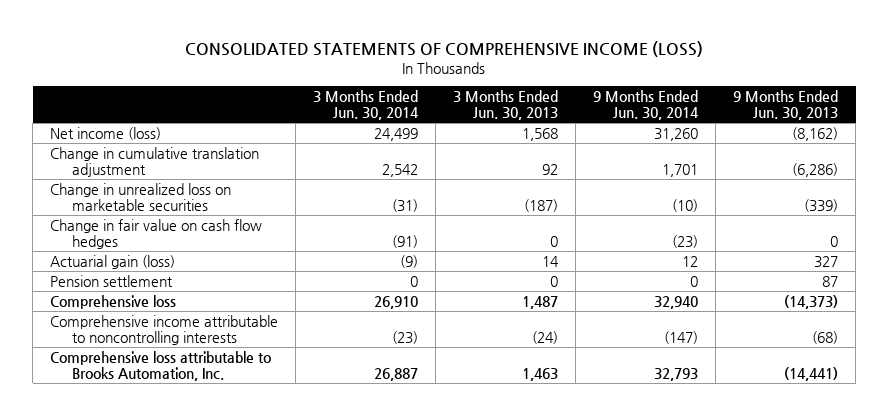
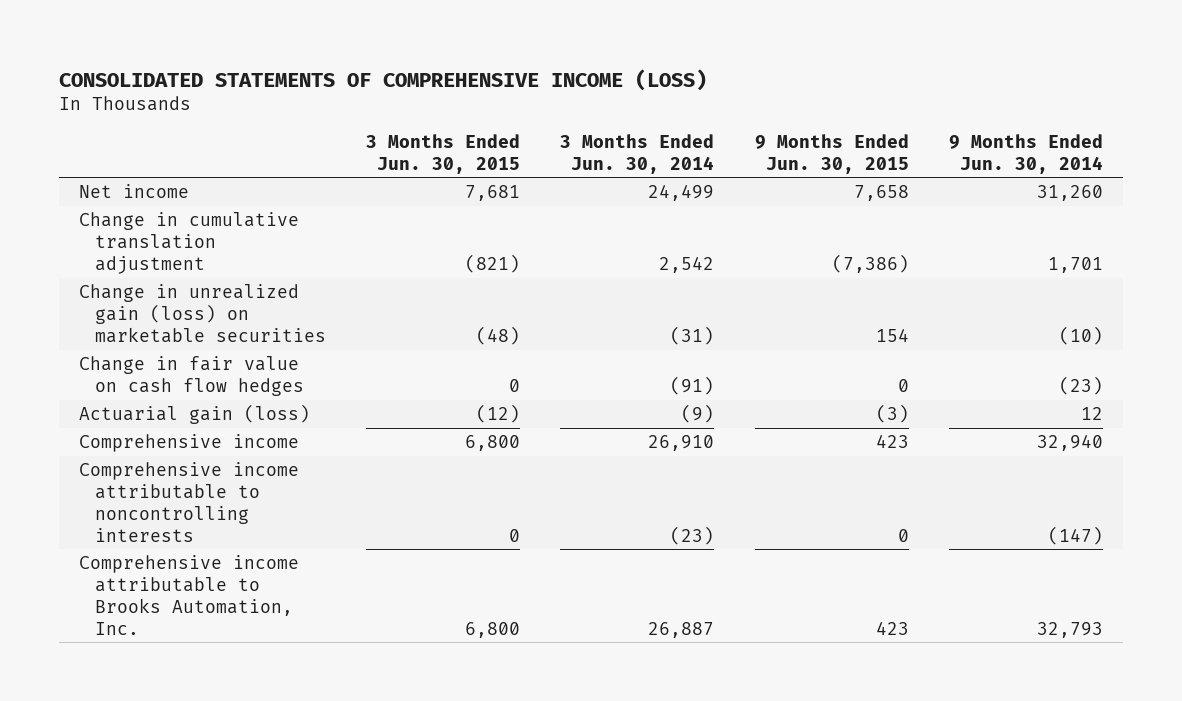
[453,89,559,120] 3 Months Ended Jun. 30, 2013 -> none
[733,89,839,120] 9 Months Ended Jun. 30, 2013 -> none
none -> [366,133,521,174] 3 Months Ended Jun. 30, 2015
none -> [754,133,909,174] 9 Months Ended Jun. 30, 2015
[50,126,162,140] Net income (loss) -> [79,183,190,198] Net income
[50,182,232,211] Change in unrealized loss on marketable securities -> [79,283,326,343] Change in unrealized gain (loss) on marketable securities
[50,274,174,287] Pension settlement -> none
[50,294,177,309] Comprehensive loss -> [79,433,300,452] Comprehensive income
[50,350,272,381] Comprehensive loss attributable to Brooks Automation, Inc. -> [79,554,300,635] Comprehensive income attributable to Brooks Automation, Inc.

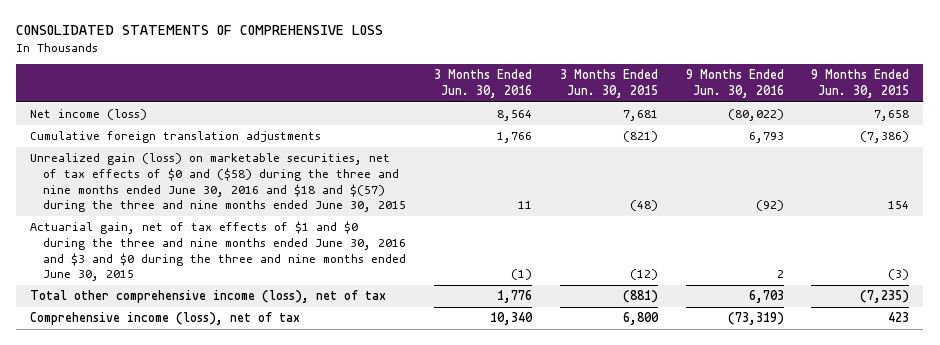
[59,68,708,91] CONSOLIDATED STATEMENTS OF COMPREHENSIVE INCOME (LOSS) -> [16,25,384,36] CONSOLIDATED STATEMENTS OF COMPREHENSIVE LOSS
[560,133,715,174] 3 Months Ended Jun. 30, 2014 -> none
[948,133,1103,174] 9 Months Ended Jun. 30, 2014 -> none
none -> [434,69,533,99] 3 Months Ended Jun. 30, 2016
none -> [685,69,784,99] 9 Months Ended Jun. 30, 2016
[79,355,304,396] Change in fair value on cash flow hedges -> none
[79,461,300,542] Comprehensive income attributable to noncontrolling interests -> none
[79,183,190,198] Net income -> [30,109,148,121] Net income (loss)
[79,211,300,274] Change in cumulative translation adjustment -> [30,131,322,144] Cumulative foreign translation adjustments
[79,283,326,343] Change in unrealized gain (loss) on marketable securities -> [30,153,407,213] Unrealized gain (loss) on marketable securities, net of tax effects of $0 and ($58) during the three and nine months ended June 30, 2016 and $18 and $(57) during the three and nine months ended June 30, 2015
[79,403,311,424] Actuarial gain (loss) -> [30,221,407,282] Actuarial gain, net of tax effects of $1 and $0 during the three and nine months ended June 30, 2016 and $3 and $0 during the three and nine months ended June 30, 2015
[79,433,300,452] Comprehensive income -> [30,290,387,304] Total other comprehensive income (loss), net of tax
[465,434,521,451] 6,800 -> [622,290,658,304] (881)
[875,433,909,448] 423 -> [860,290,910,304] (7,235)
[79,554,300,635] Comprehensive income attributable to Brooks Automation, Inc. -> [30,312,301,326] Comprehensive income (loss), net of tax

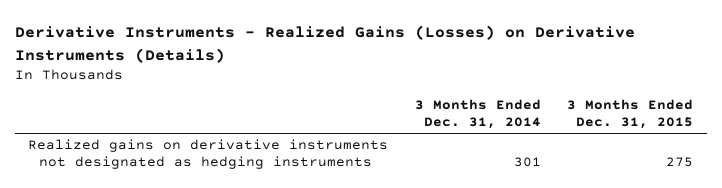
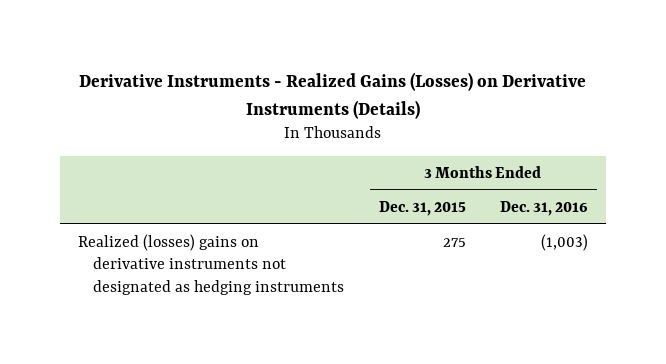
[414,99,541,130] 3 Months Ended Dec. 31, 2014 -> none
none -> [500,200,589,216] Dec. 31, 2016
[28,139,389,170] Realized gains on derivative instruments not designated as hedging instruments -> [77,233,344,296] Realized (losses) gains on derivative instruments not designated as hedging instruments

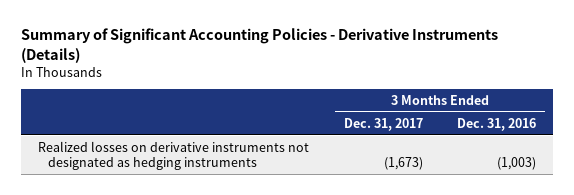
[78,72,586,119] Derivative Instruments - Realized Gains (Losses) on Derivative Instruments (Details) -> [20,28,498,63] Summary of Significant Accounting Policies - Derivative Instruments (Details)
[378,200,466,216] Dec. 31, 2015 -> none
none -> [343,117,423,131] Dec. 31, 2017
[77,233,344,296] Realized (losses) gains on derivative instruments not designated as hedging instruments -> [38,140,310,171] Realized losses on derivative instruments not designated as hedging instruments

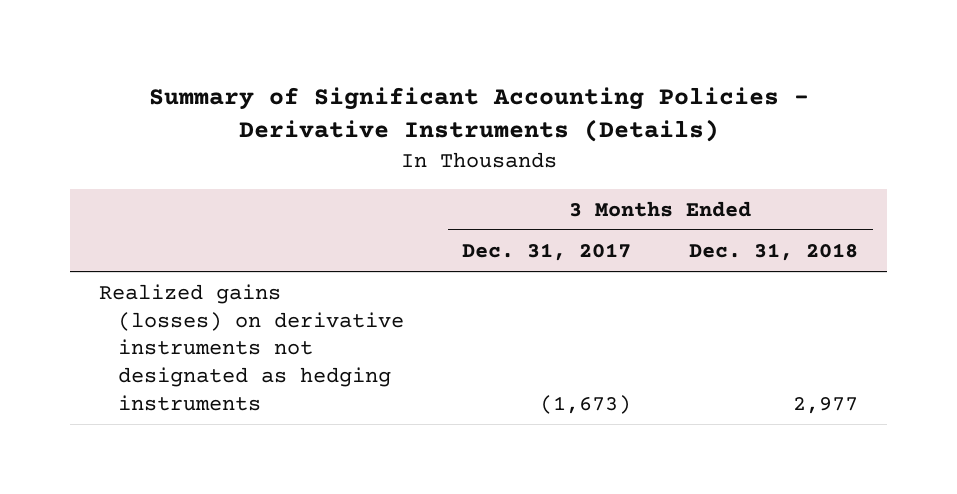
[457,117,537,131] Dec. 31, 2016 -> none
none -> [689,242,859,261] Dec. 31, 2018
[38,140,310,171] Realized losses on derivative instruments not designated as hedging instruments -> [98,283,405,412] Realized gains (losses) on derivative instruments not designated as hedging instruments

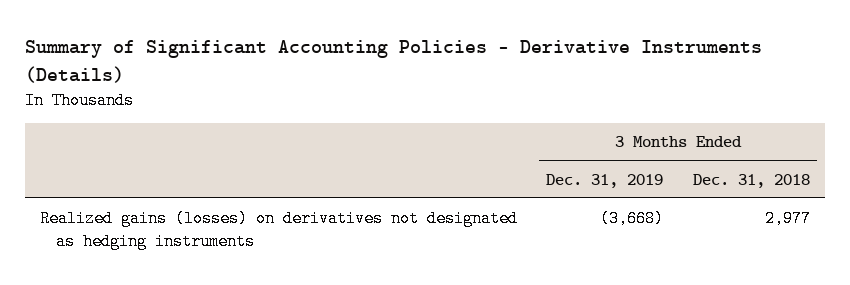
[462,242,632,261] Dec. 31, 2017 -> none
none -> [546,173,664,188] Dec. 31, 2019
[98,283,405,412] Realized gains (losses) on derivative instruments not designated as hedging instruments -> [39,210,518,251] Realized gains (losses) on derivatives not designated as hedging instruments

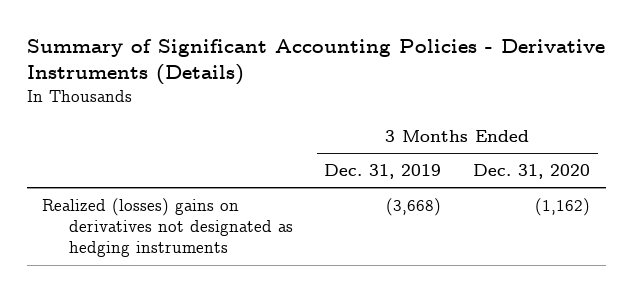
[692,173,810,188] Dec. 31, 2018 -> none
none -> [473,163,591,179] Dec. 31, 2020
[39,210,518,251] Realized gains (losses) on derivatives not designated as hedging instruments -> [42,197,293,258] Realized (losses) gains on derivatives not designated as hedging instruments

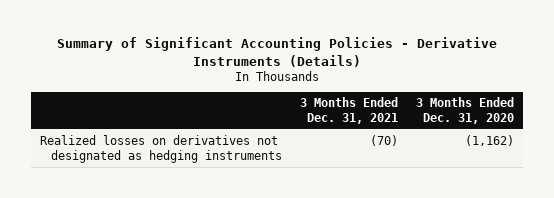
[324,163,442,179] Dec. 31, 2019 -> none
none -> [300,97,399,124] 3 Months Ended Dec. 31, 2021
[42,197,293,258] Realized (losses) gains on derivatives not designated as hedging instruments -> [39,135,282,163] Realized losses on derivatives not designated as hedging instruments

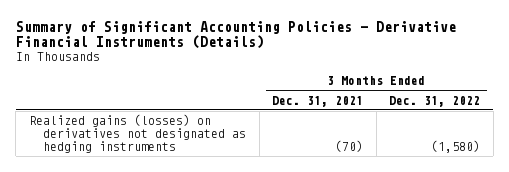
[56,37,497,67] Summary of Significant Accounting Policies - Derivative Instruments (Details) -> [15,20,456,50] Summary of Significant Accounting Policies - Derivative Financial Instruments (Details)
[416,97,515,124] 3 Months Ended Dec. 31, 2020 -> none
none -> [389,95,481,107] Dec. 31, 2022
[39,135,282,163] Realized losses on derivatives not designated as hedging instruments -> [28,114,247,154] Realized gains (losses) on derivatives not designated as hedging instruments

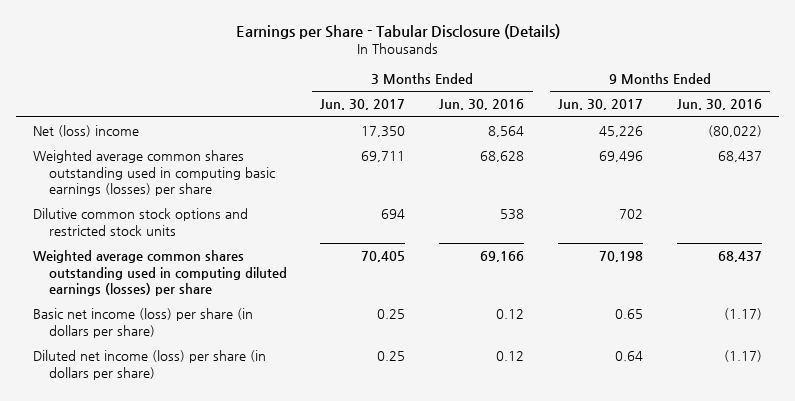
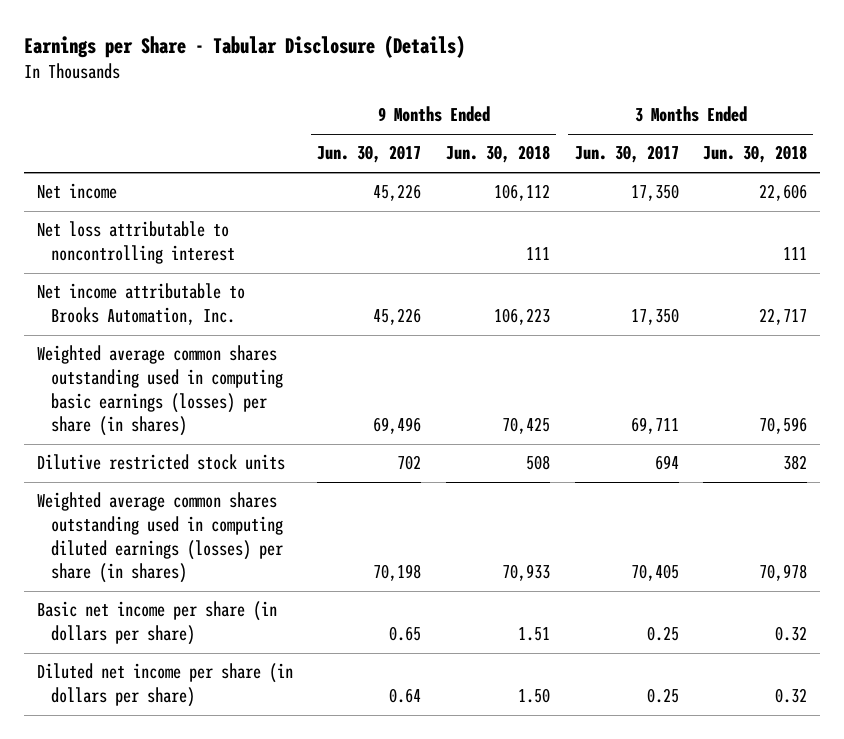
[439,99,525,111] Jun. 30, 2016 -> none
[676,99,762,111] Jun. 30, 2016 -> none
none -> [445,145,550,164] Jun. 30, 2018
none -> [703,145,808,164] Jun. 30, 2018
none -> [36,183,117,200] Net income
none -> [36,221,236,265] Net loss attributable to noncontrolling interest
[33,125,140,138] Net (loss) income -> [36,283,245,326] Net income attributable to Brooks Automation, Inc.
[33,150,275,196] Weighted average common shares outstanding used in computing basic earnings (losses) per share -> [36,345,284,437] Weighted average common shares outstanding used in computing basic earnings (losses) per share (in shares)
[33,208,249,236] Dilutive common stock options and restricted stock units -> [36,454,285,471] Dilutive restricted stock units
[33,250,287,296] Weighted average common shares outstanding used in computing diluted earnings (losses) per share -> [36,492,284,584] Weighted average common shares outstanding used in computing diluted earnings (losses) per share (in shares)
[33,308,254,338] Basic net income (loss) per share (in dollars per share) -> [36,601,277,646] Basic net income per share (in dollars per share)
[33,350,267,380] Diluted net income (loss) per share (in dollars per share) -> [36,663,293,708] Diluted net income per share (in dollars per share)

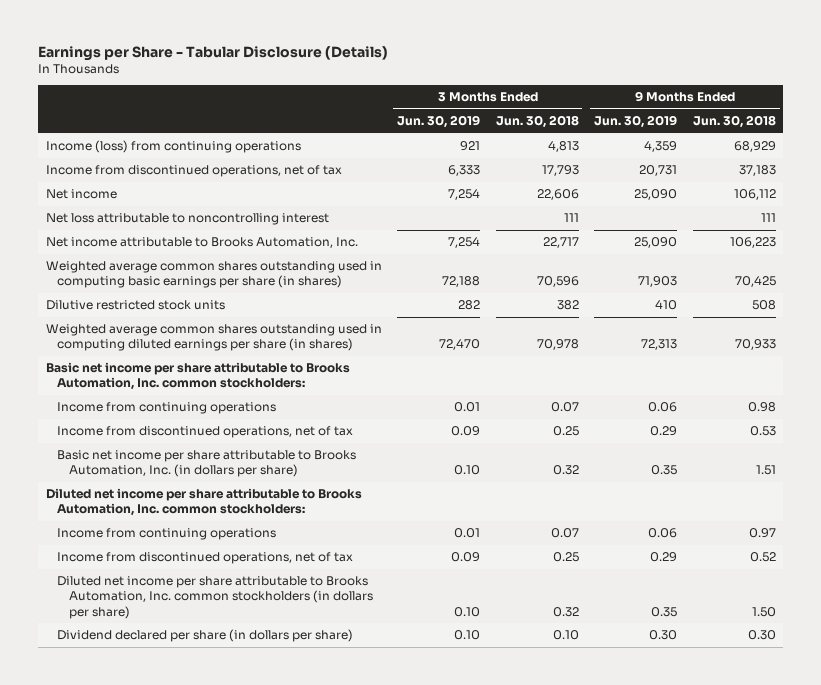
[317,145,422,164] Jun. 30, 2017 -> none
[574,145,679,164] Jun. 30, 2017 -> none
none -> [397,115,481,129] Jun. 30, 2019
none -> [594,115,678,129] Jun. 30, 2019
none -> [45,140,301,154] Income (loss) from continuing operations
none -> [45,165,342,178] Income from discontinued operations, net of tax
[36,345,284,437] Weighted average common shares outstanding used in computing basic earnings (losses) per share (in shares) -> [45,261,382,289] Weighted average common shares outstanding used in computing basic earnings per share (in shares)
[36,492,284,584] Weighted average common shares outstanding used in computing diluted earnings (losses) per share (in shares) -> [45,324,382,352] Weighted average common shares outstanding used in computing diluted earnings per share (in shares)
none -> [45,362,350,391] Basic net income per share attributable to Brooks Automation, Inc. common stockholders:
none -> [57,402,277,415] Income from continuing operations
none -> [57,426,354,439] Income from discontinued operations, net of tax
[36,601,277,646] Basic net income per share (in dollars per share) -> [57,450,357,478] Basic net income per share attributable to Brooks Automation, Inc. (in dollars per share)
none -> [45,488,362,517] Diluted net income per share attributable to Brooks Automation, Inc. common stockholders:
none -> [57,528,277,541] Income from continuing operations
none -> [57,552,354,565] Income from discontinued operations, net of tax
[36,663,293,708] Diluted net income per share (in dollars per share) -> [57,576,373,619] Diluted net income per share attributable to Brooks Automation, Inc. common stockholders (in dollars per share)
none -> [57,629,354,643] Dividend declared per share (in dollars per share)

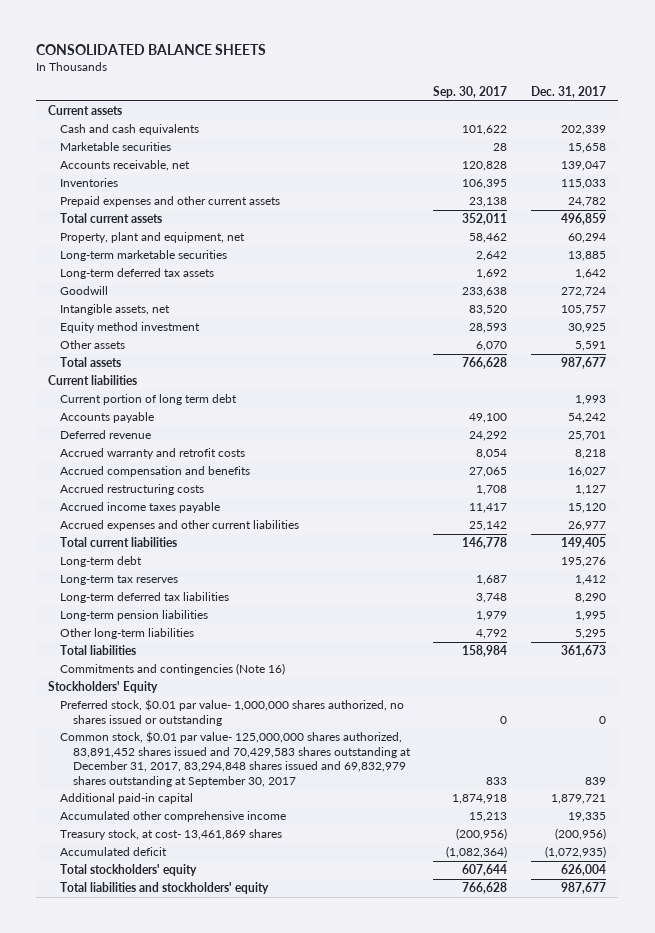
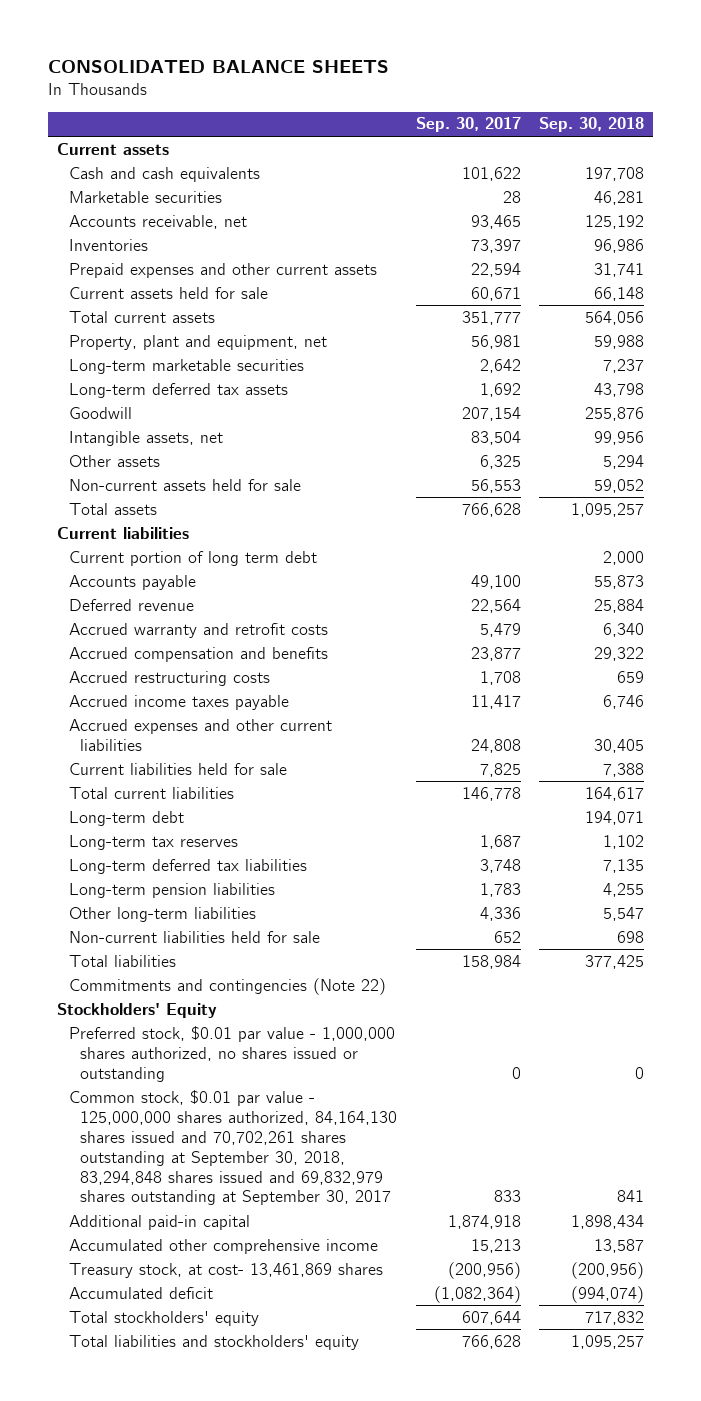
[531,86,607,99] Dec. 31, 2017 -> none
none -> [538,117,644,133] Sep. 30, 2018
[462,161,508,172] 120,828 -> [470,214,521,229] 93,465
[462,179,508,190] 106,395 -> [470,238,521,253] 73,397
[469,197,508,208] 23,138 -> [470,262,521,277] 22,594
none -> [68,286,268,299] Current assets held for sale
[462,213,508,226] 352,011 -> [461,310,521,325] 351,777
[469,233,508,244] 58,462 -> [470,334,521,349] 56,981
[60,322,201,334] Equity method investment -> none
[462,287,508,298] 233,638 -> [461,406,521,421] 207,154
[469,305,508,316] 83,520 -> [470,430,521,445] 83,504
[476,341,508,352] 6,070 -> [479,454,521,469] 6,325
none -> [68,478,301,491] Non-current assets held for sale
[469,431,508,442] 24,292 -> [470,598,521,613] 22,564
[476,449,508,460] 8,054 -> [479,622,521,637] 5,479
[469,467,508,478] 27,065 -> [470,646,521,661] 23,877
[469,521,508,532] 25,142 -> [470,738,521,753] 24,808
none -> [68,762,287,775] Current liabilities held for sale
[476,611,508,622] 1,979 -> [479,882,521,897] 1,783
[476,629,508,640] 4,792 -> [479,906,521,921] 4,336
none -> [68,930,320,943] Non-current liabilities held for sale
[60,663,286,676] Commitments and contingencies (Note 16) -> [68,977,386,995] Commitments and contingencies (Note 22)
[60,699,405,726] Preferred stock, $0.01 par value- 1,000,000 shares authorized, no shares issued or outstanding -> [68,1025,395,1082] Preferred stock, $0.01 par value - 1,000,000 shares authorized, no shares issued or outstanding
[60,731,411,787] Common stock, $0.01 par value- 125,000,000 shares authorized, 83,891,452 shares issued and 70,429,583 shares outstanding at December 31, 2017, 83,294,848 shares issued and 69,832,979 shares outstanding at September 30, 2017 -> [68,1089,398,1206] Common stock, $0.01 par value - 125,000,000 shares authorized, 84,164,130 shares issued and 70,702,261 shares outstanding at September 30, 2018, 83,294,848 shares issued and 69,832,979 shares outstanding at September 30, 2017

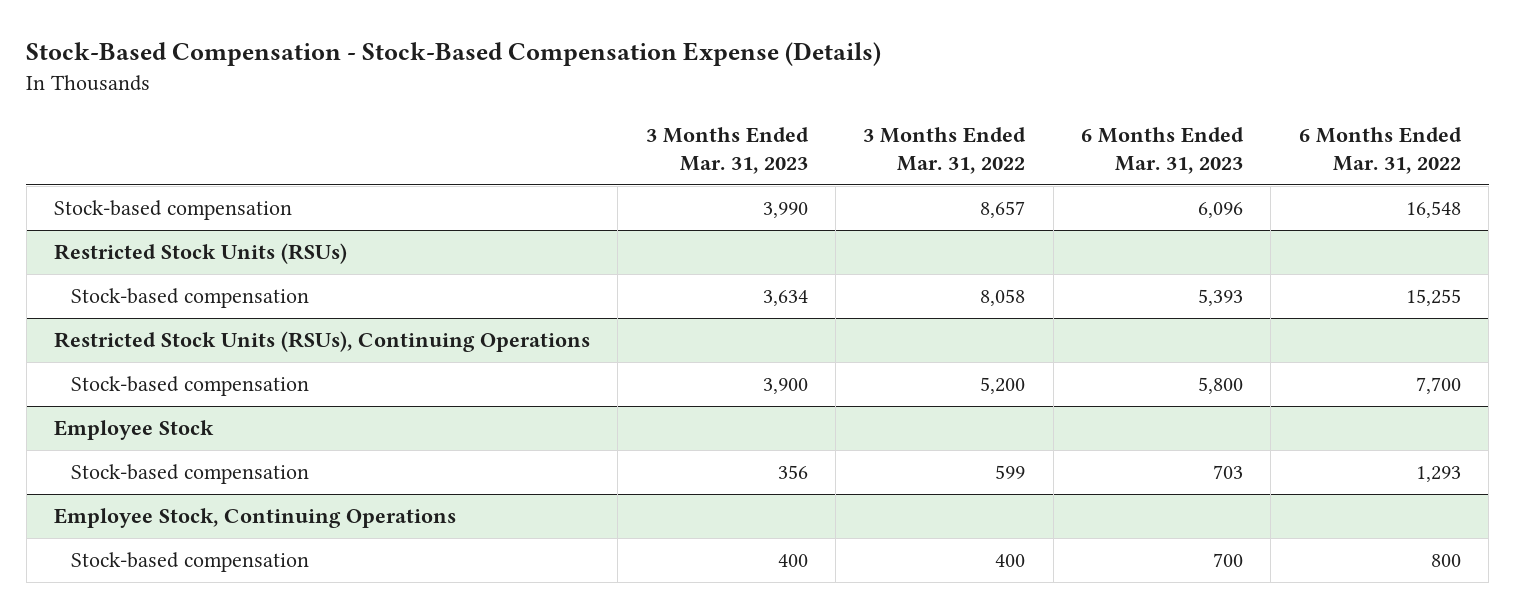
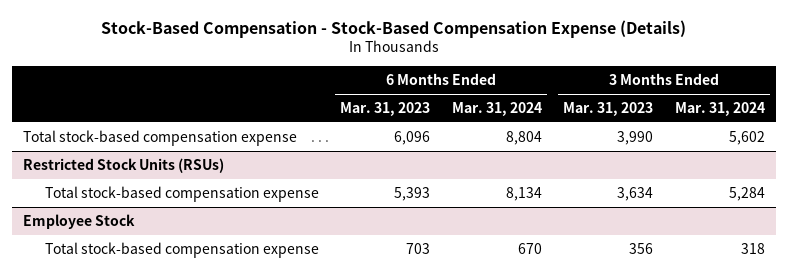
[863,126,1027,175] 3 Months Ended Mar. 31, 2022 -> none
[1298,126,1462,175] 6 Months Ended Mar. 31, 2022 -> none
none -> [451,101,542,116] Mar. 31, 2024
none -> [674,101,765,116] Mar. 31, 2024
[53,200,292,221] Stock-based compensation -> [22,129,297,146] Total stock-based compensation expense
[53,331,590,353] Restricted Stock Units (RSUs), Continuing Operations -> none
[70,376,309,397] Stock-based compensation -> none
[70,288,309,309] Stock-based compensation -> [44,185,319,202] Total stock-based compensation expense
[53,508,456,529] Employee Stock, Continuing Operations -> none
[70,552,309,573] Stock-based compensation -> none
[70,464,309,485] Stock-based compensation -> [44,241,319,258] Total stock-based compensation expense

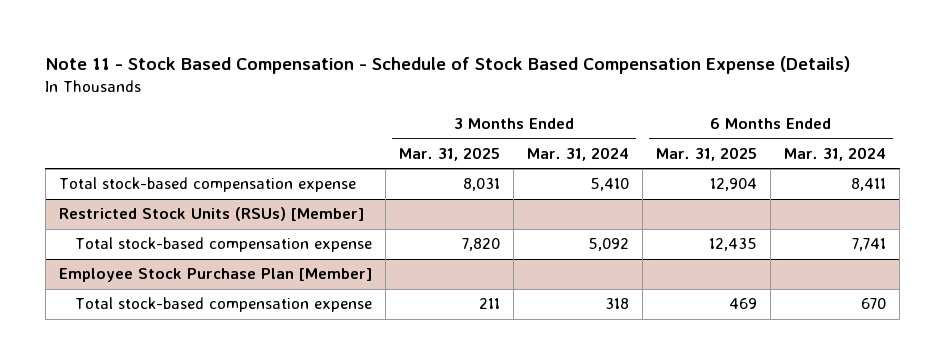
[100,19,686,38] Stock-Based Compensation - Stock-Based Compensation Expense (Details) -> [45,56,851,75] Note 11 - Stock Based Compensation - Schedule of Stock Based Compensation Expense (Details)
[340,101,431,116] Mar. 31, 2023 -> none
[563,101,654,116] Mar. 31, 2023 -> none
none -> [399,146,501,161] Mar. 31, 2025
none -> [656,146,758,161] Mar. 31, 2025
[22,213,135,229] Employee Stock -> none
[505,130,542,145] 8,804 -> [851,178,887,192] 8,411
[728,130,765,145] 5,602 -> [590,178,630,192] 5,410
[22,157,224,173] Restricted Stock Units (RSUs) -> [58,207,364,222] Restricted Stock Units (RSUs) [Member]
[505,186,542,201] 8,134 -> [852,238,887,252] 7,741
[728,186,765,201] 5,284 -> [588,238,630,252] 5,092
none -> [58,268,372,283] Employee Stock Purchase Plan [Member]

